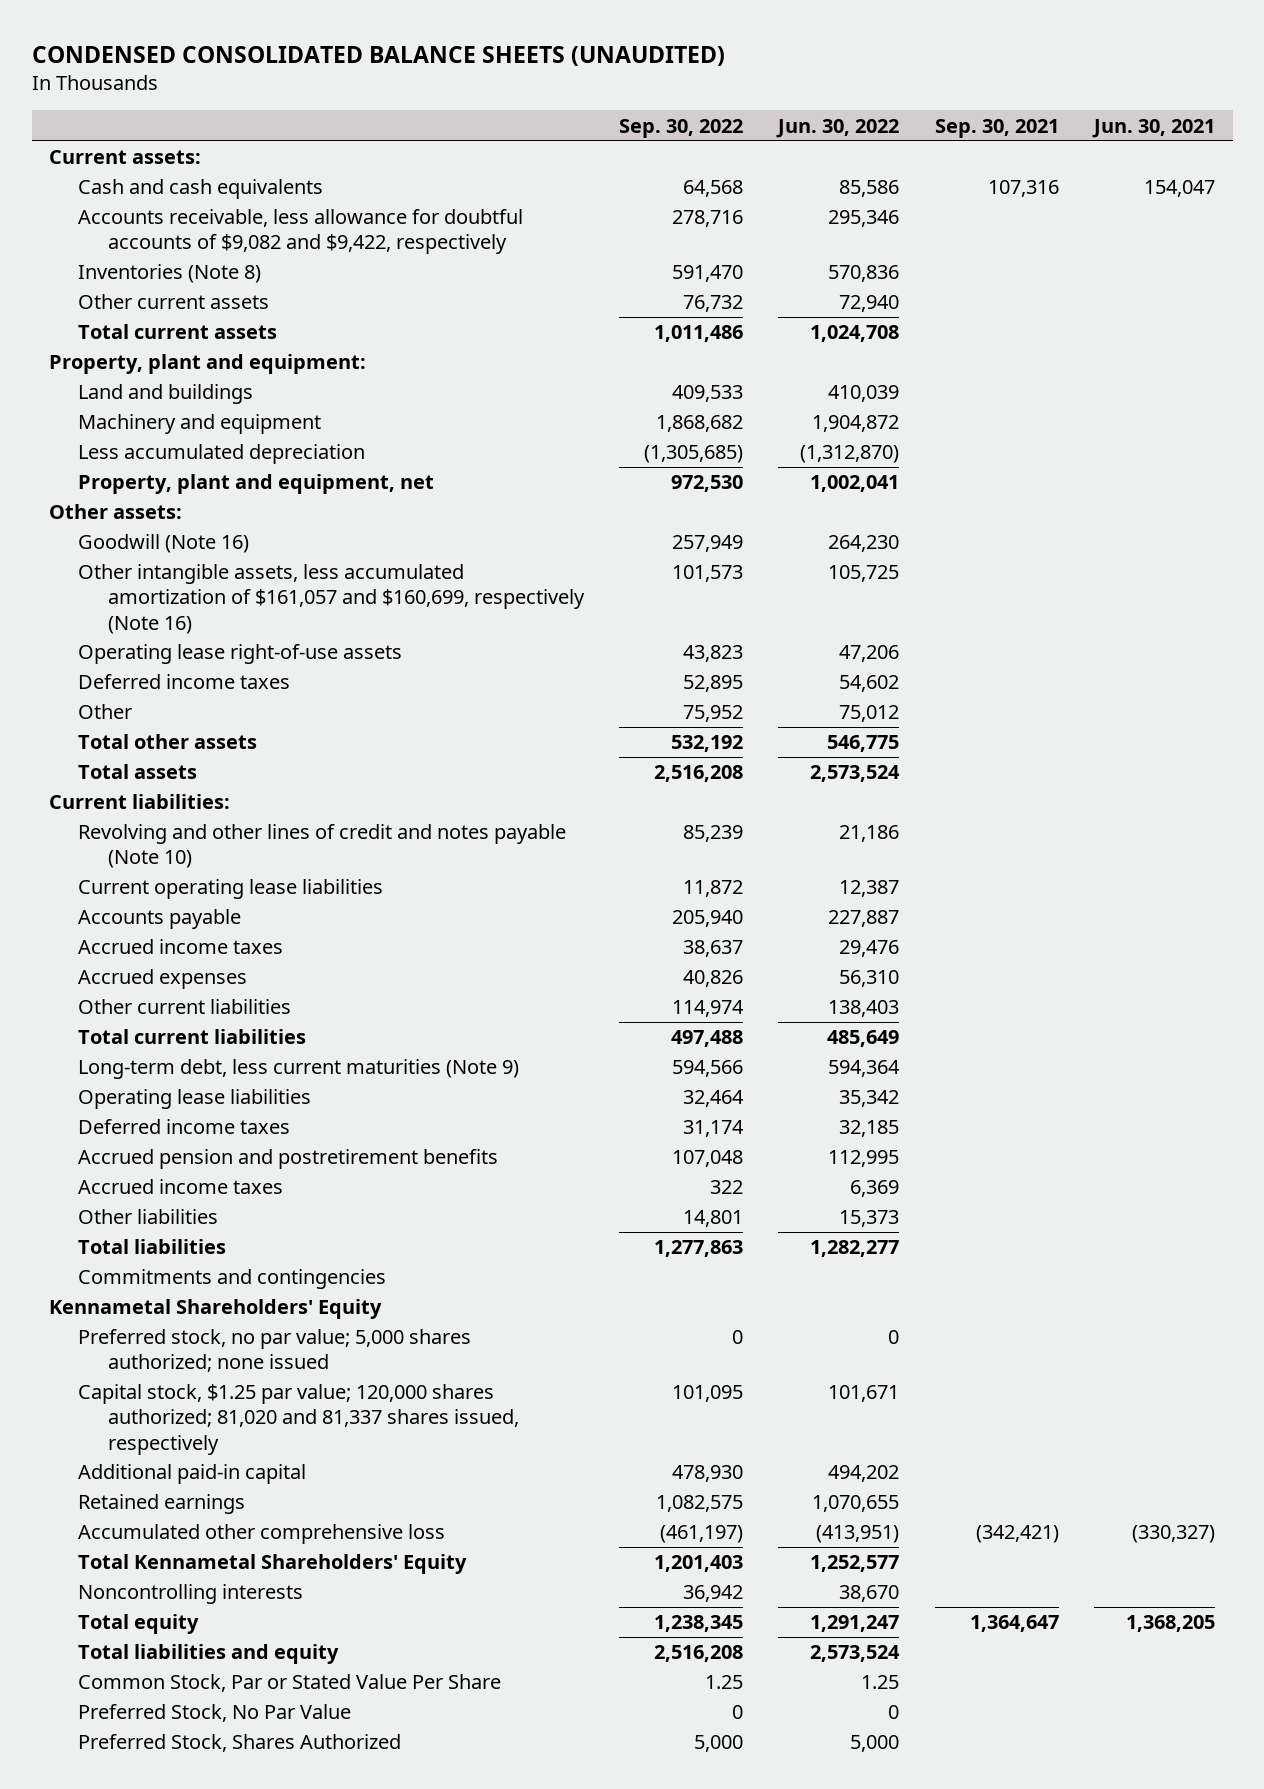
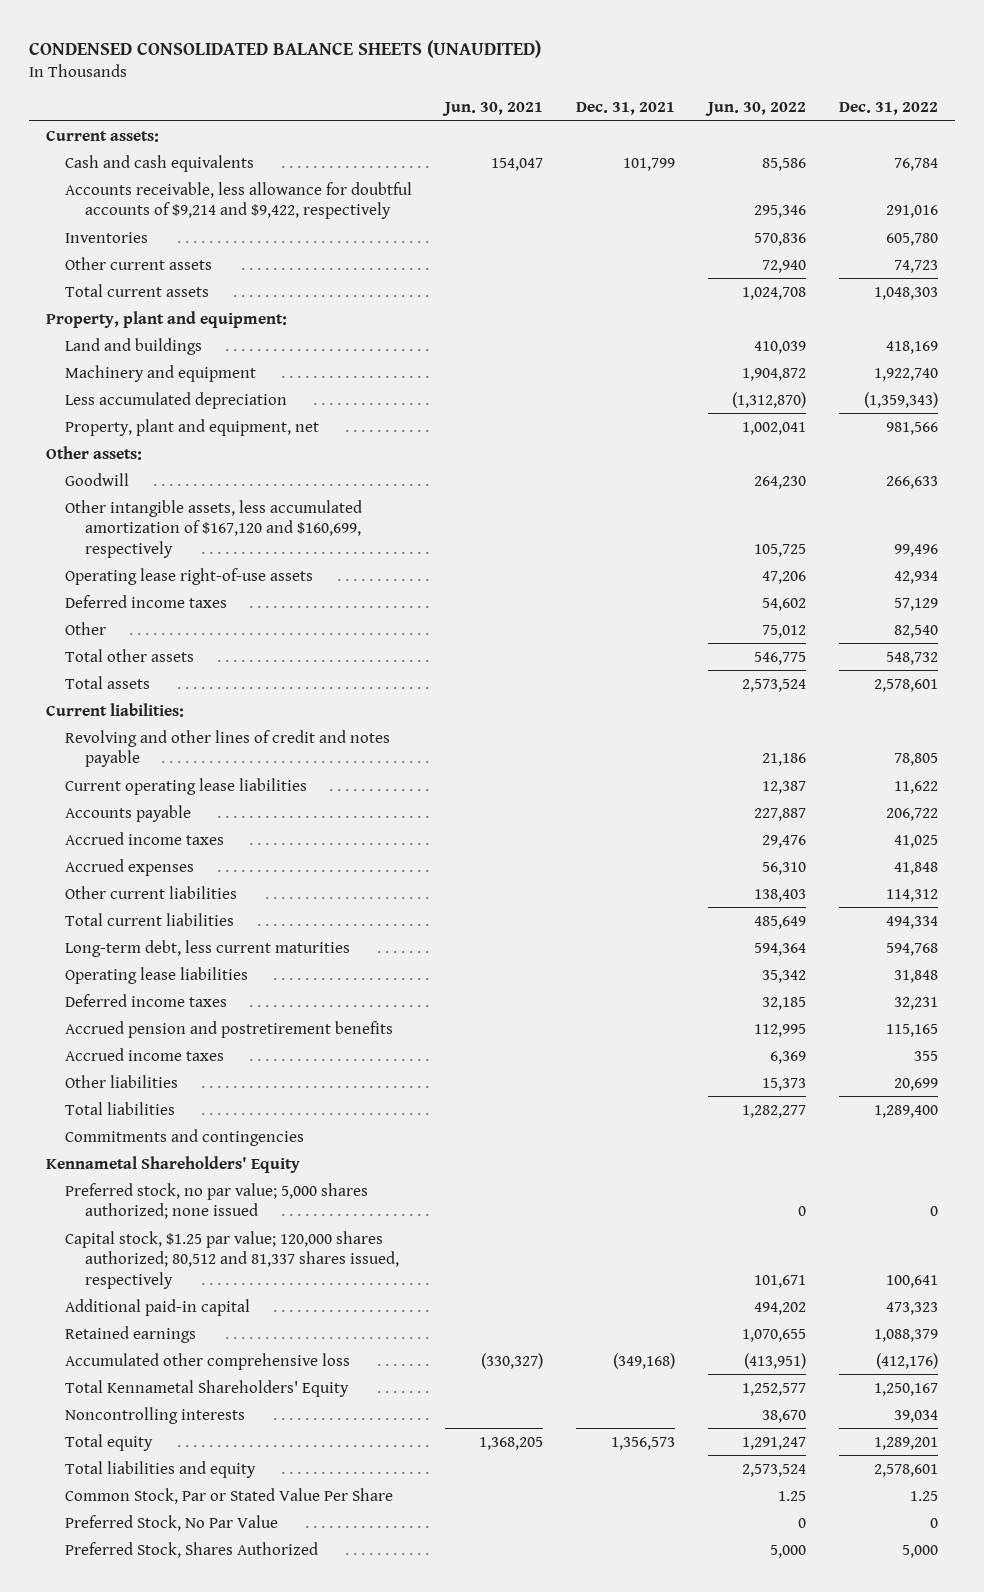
[618,118,743,138] Sep. 30, 2022 -> none
[934,118,1059,138] Sep. 30, 2021 -> none
none -> [576,102,676,116] Dec. 31, 2021
none -> [839,102,939,116] Dec. 31, 2022
[78,209,524,255] Accounts receivable, less allowance for doubtful accounts of $9,082 and $9,422, respectively -> [65,181,413,220] Accounts receivable, less allowance for doubtful accounts of $9,214 and $9,422, respectively
[78,264,262,284] Inventories (Note 8) -> [65,231,149,243] Inventories
[78,534,250,554] Goodwill (Note 16) -> [65,472,130,486] Goodwill
[78,564,585,634] Other intangible assets, less accumulated amortization of $161,057 and $160,699, respectively (Note 16) -> [65,499,363,559] Other intangible assets, less accumulated amortization of $167,120 and $160,699, respectively
[78,824,567,869] Revolving and other lines of credit and notes payable (Note 10) -> [65,729,391,768] Revolving and other lines of credit and notes payable
[78,1059,520,1080] Long-term debt, less current maturities (Note 9) -> [65,939,351,957] Long-term debt, less current maturities
[78,1384,519,1455] Capital stock, $1.25 par value; 120,000 shares authorized; 81,020 and 81,337 shares issued, respectively -> [65,1230,400,1290] Capital stock, $1.25 par value; 120,000 shares authorized; 80,512 and 81,337 shares issued, respectively

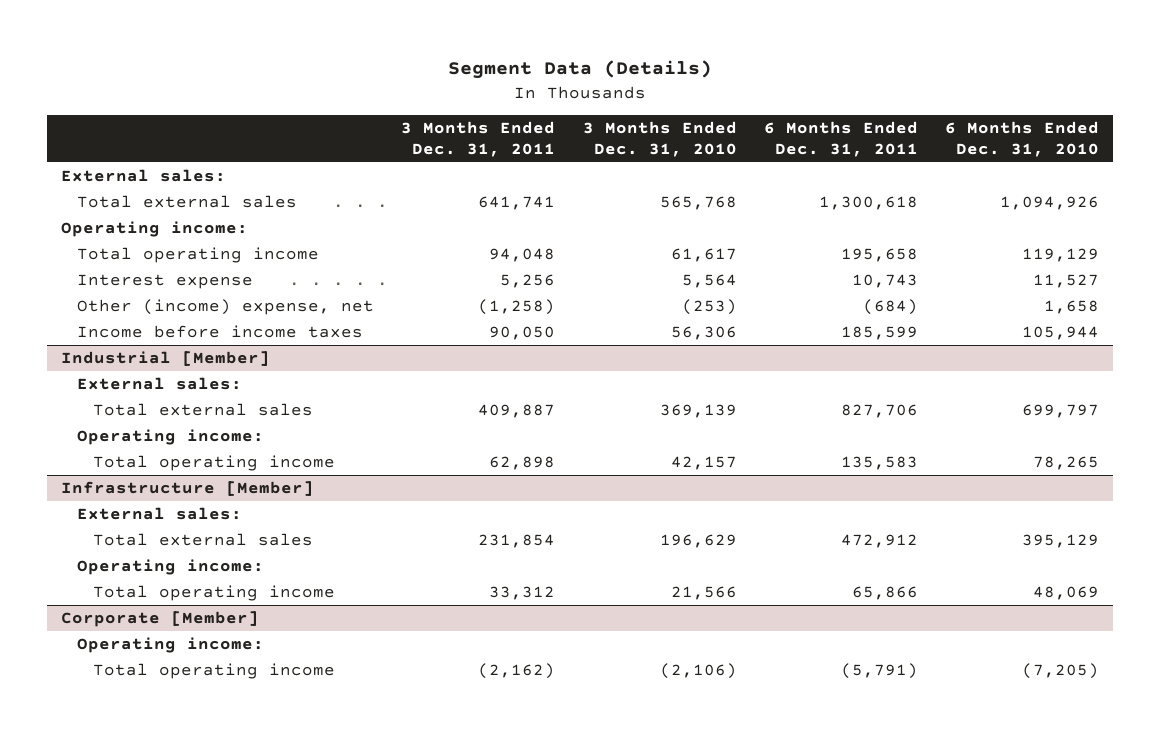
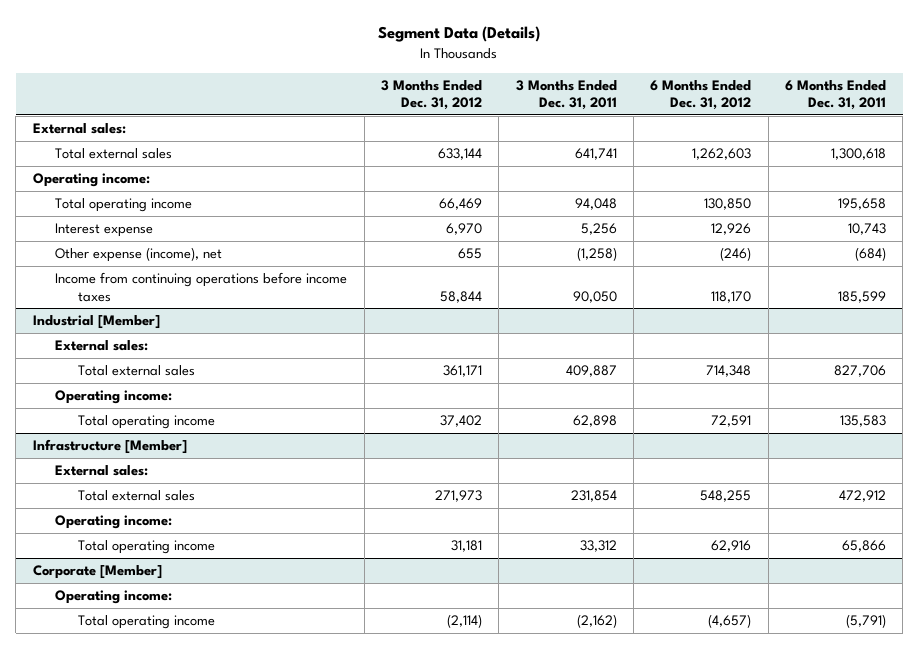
[582,121,737,157] 3 Months Ended Dec. 31, 2010 -> none
[945,121,1100,157] 6 Months Ended Dec. 31, 2010 -> none
none -> [381,79,483,111] 3 Months Ended Dec. 31, 2012
none -> [650,79,752,111] 6 Months Ended Dec. 31, 2012
[77,299,375,316] Other (income) expense, net -> [55,247,223,263] Other expense (income), net
[77,325,364,339] Income before income taxes -> [55,272,348,302] Income from continuing operations before income taxes

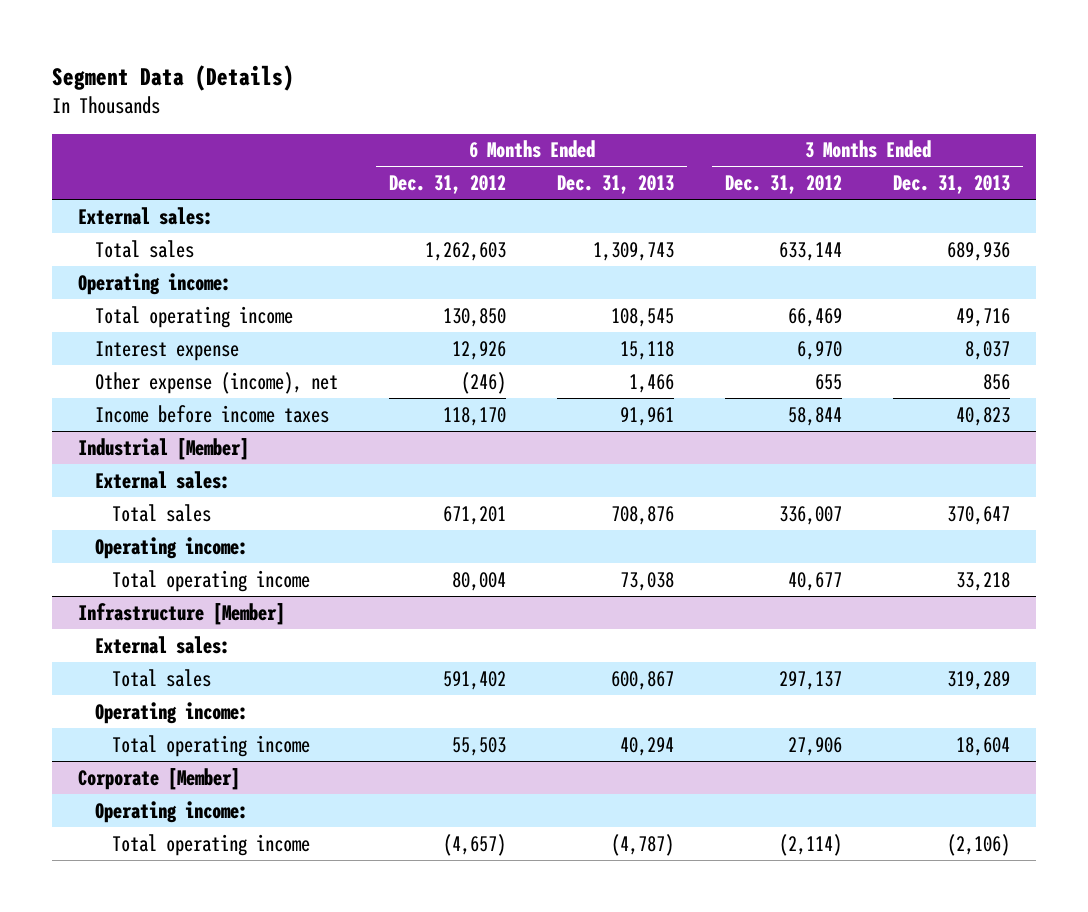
[515,79,617,111] 3 Months Ended Dec. 31, 2011 -> none
[785,79,887,111] 6 Months Ended Dec. 31, 2011 -> none
none -> [557,175,675,195] Dec. 31, 2013
none -> [893,175,1011,195] Dec. 31, 2013
[55,148,173,160] Total external sales -> [94,239,194,258] Total sales
[55,272,348,302] Income from continuing operations before income taxes -> [94,404,329,423] Income before income taxes
[78,365,196,377] Total external sales -> [112,503,212,522] Total sales
[443,365,483,378] 361,171 -> [779,505,843,525] 336,007
[706,365,752,378] 714,348 -> [442,505,506,525] 671,201
[440,415,483,428] 37,402 -> [788,571,843,591] 40,677
[711,415,752,428] 72,591 -> [451,571,506,591] 80,004
[78,490,196,502] Total external sales -> [112,668,212,687] Total sales
[435,490,483,503] 271,973 -> [779,670,843,690] 297,137
[700,490,752,503] 548,255 -> [442,670,506,690] 591,402
[451,540,483,553] 31,181 -> [788,736,843,756] 27,906
[711,540,752,553] 62,916 -> [451,736,506,756] 55,503

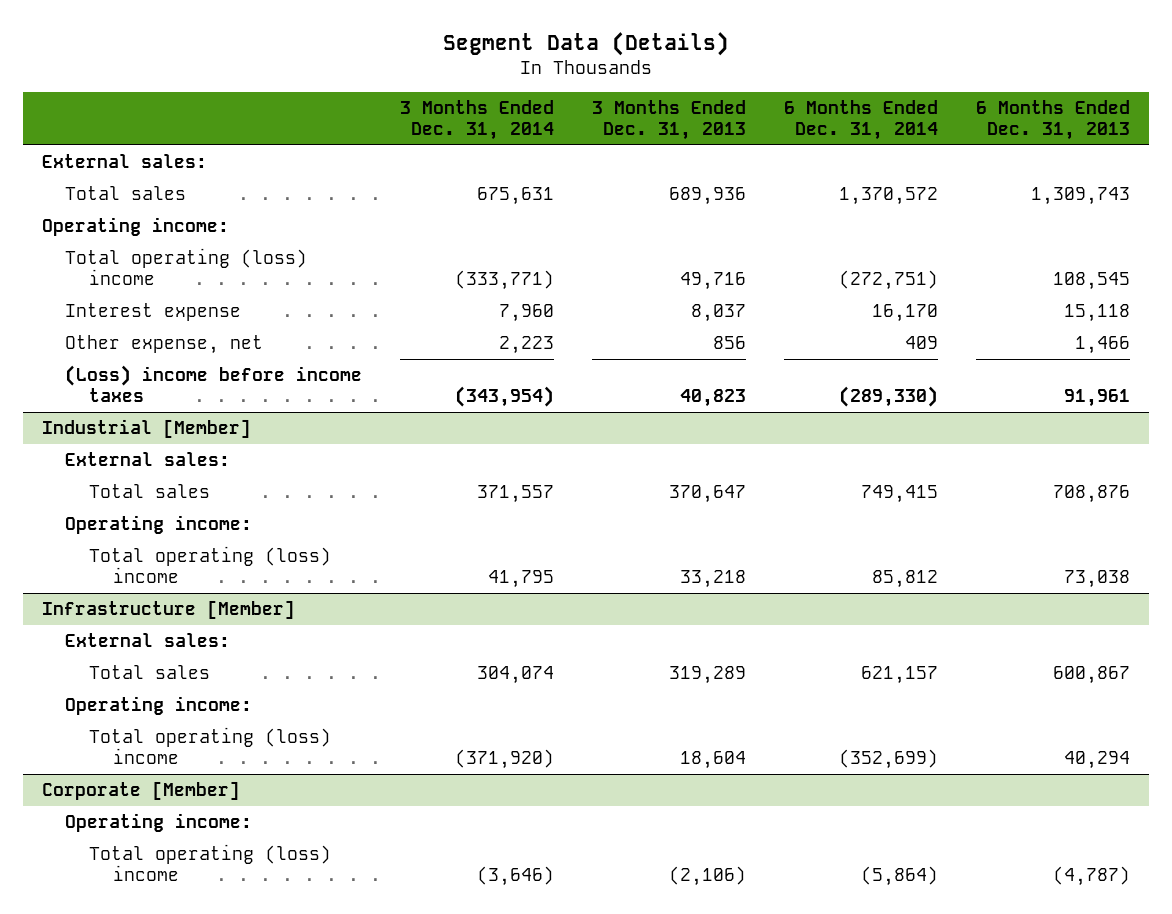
[388,175,506,195] Dec. 31, 2012 -> none
[725,175,843,195] Dec. 31, 2012 -> none
none -> [400,99,555,140] 3 Months Ended Dec. 31, 2014
none -> [784,99,939,140] 6 Months Ended Dec. 31, 2014
[94,305,293,328] Total operating income -> [65,248,308,286] Total operating (loss) income
[94,371,338,394] Other expense (income), net -> [65,335,264,355] Other expense, net
[94,404,329,423] Income before income taxes -> [65,365,363,403] (Loss) income before income taxes
[112,569,311,592] Total operating income -> [89,546,332,584] Total operating (loss) income
[112,734,311,757] Total operating income -> [89,727,332,765] Total operating (loss) income
[112,833,311,856] Total operating income -> [89,844,332,882] Total operating (loss) income

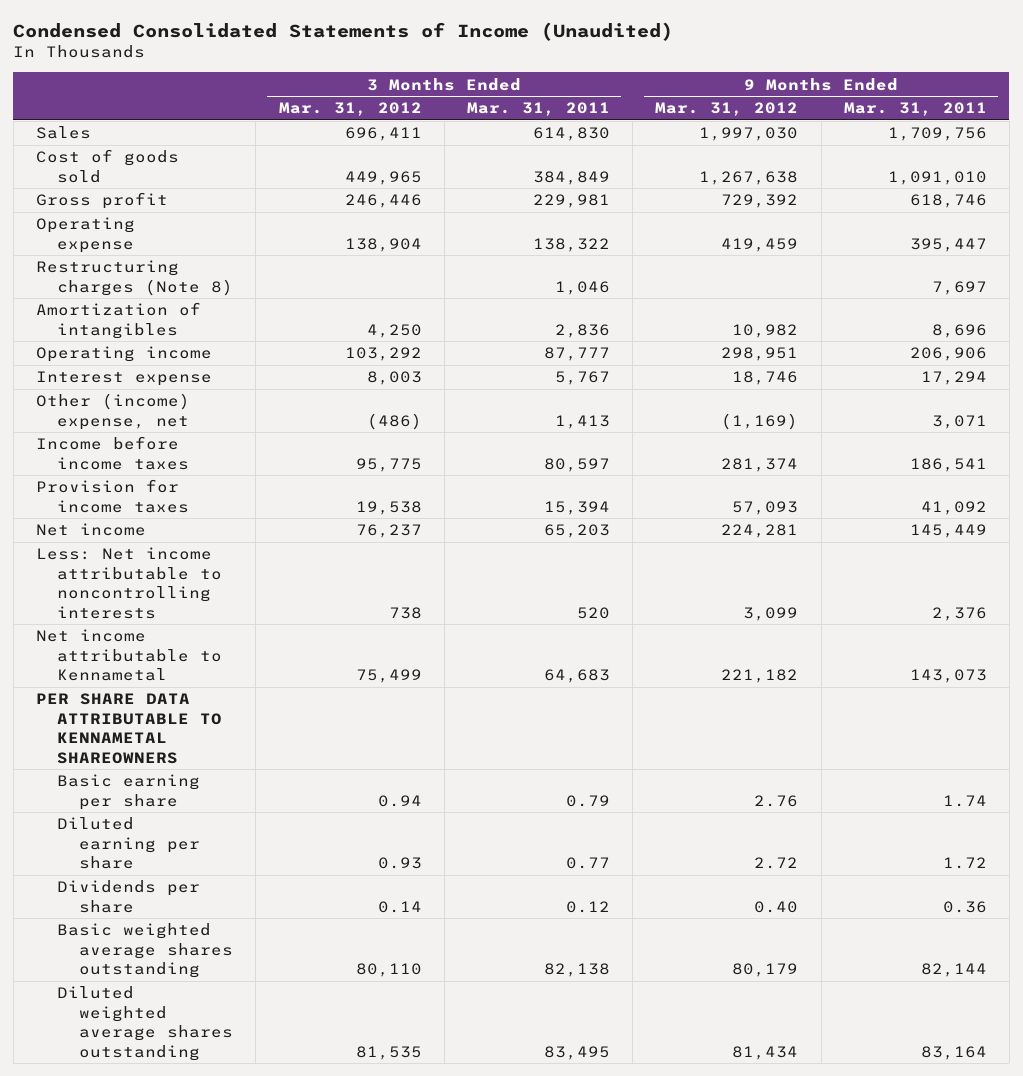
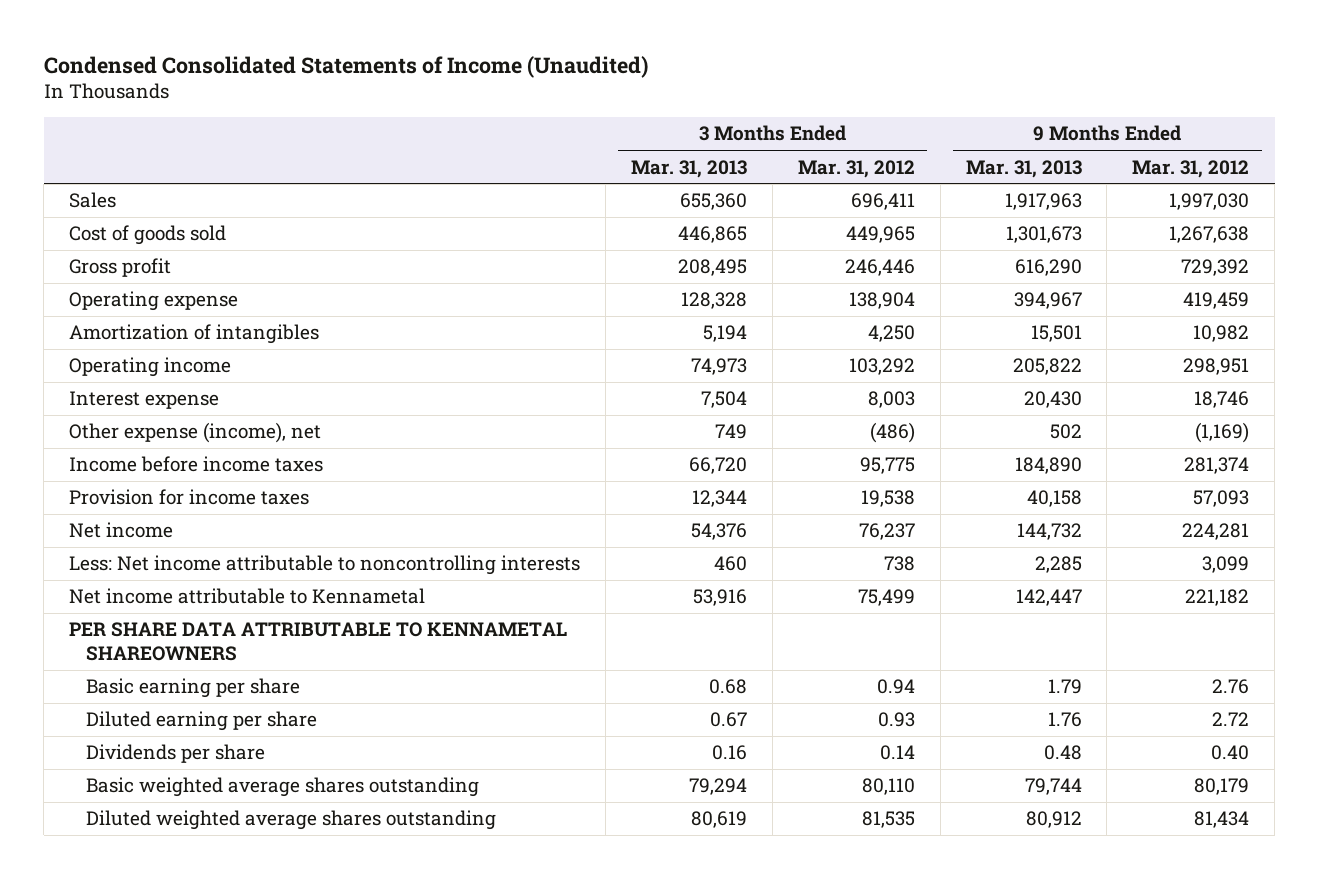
[466,102,610,117] Mar. 31, 2011 -> none
[843,102,987,117] Mar. 31, 2011 -> none
none -> [630,159,747,178] Mar. 31, 2013
none -> [965,159,1082,178] Mar. 31, 2013
[35,260,234,296] Restructuring charges (Note 8) -> none
[35,393,190,430] Other (income) expense, net -> [69,422,322,444] Other expense (income), net

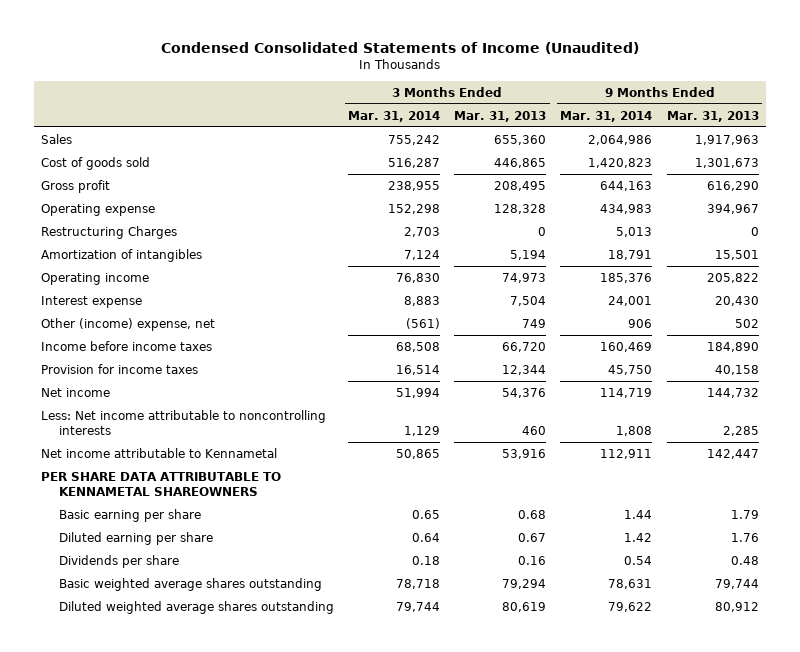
[797,159,915,178] Mar. 31, 2012 -> none
[1132,159,1250,178] Mar. 31, 2012 -> none
none -> [348,110,441,122] Mar. 31, 2014
none -> [560,110,653,122] Mar. 31, 2014
none -> [41,225,178,239] Restructuring Charges
[69,422,322,444] Other expense (income), net -> [41,317,216,331] Other (income) expense, net

